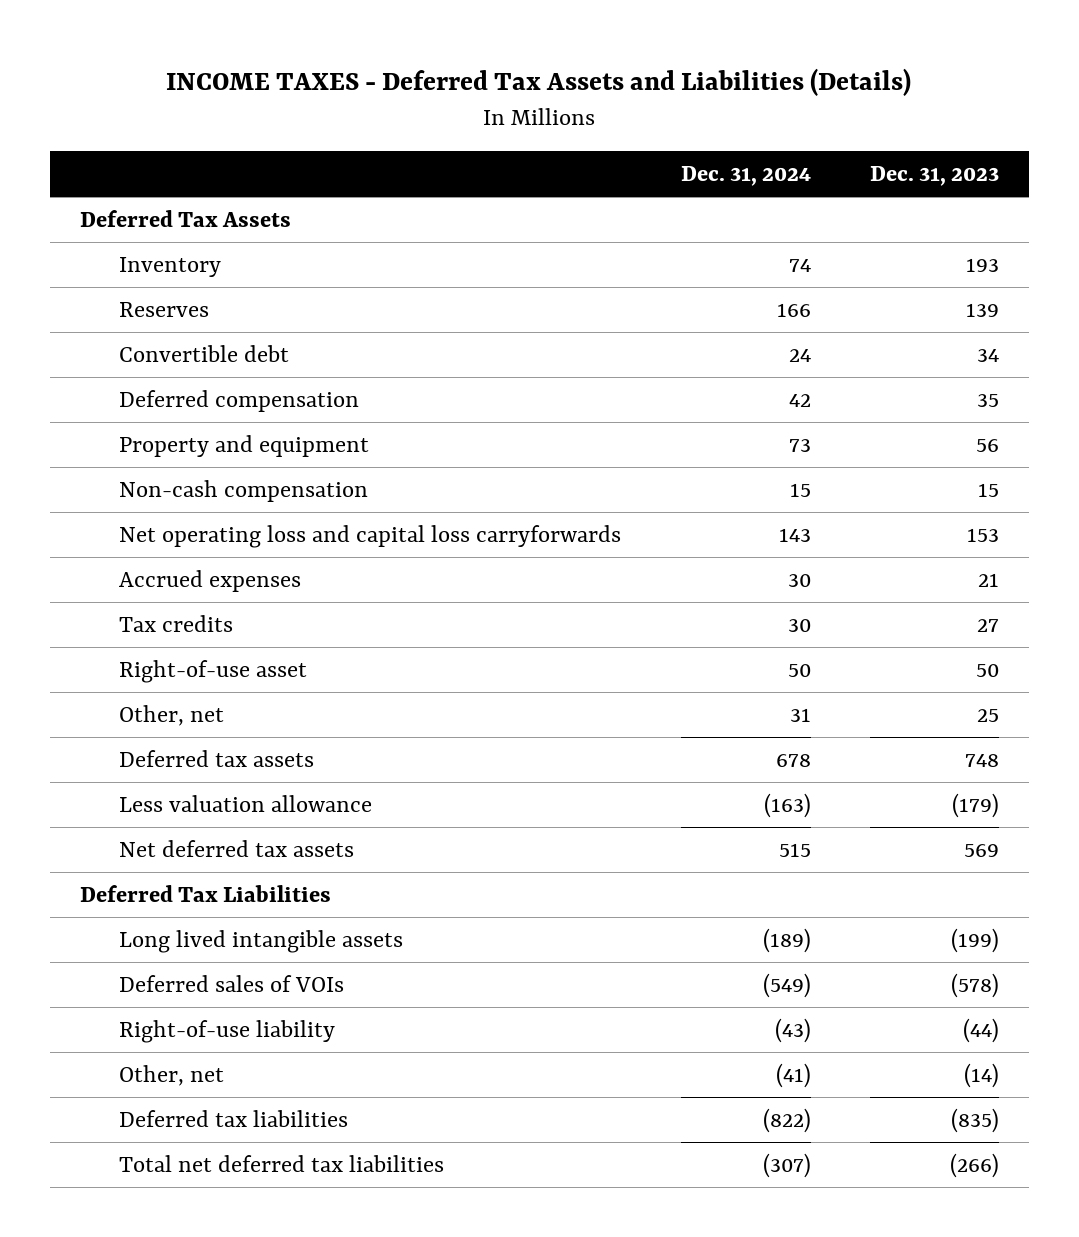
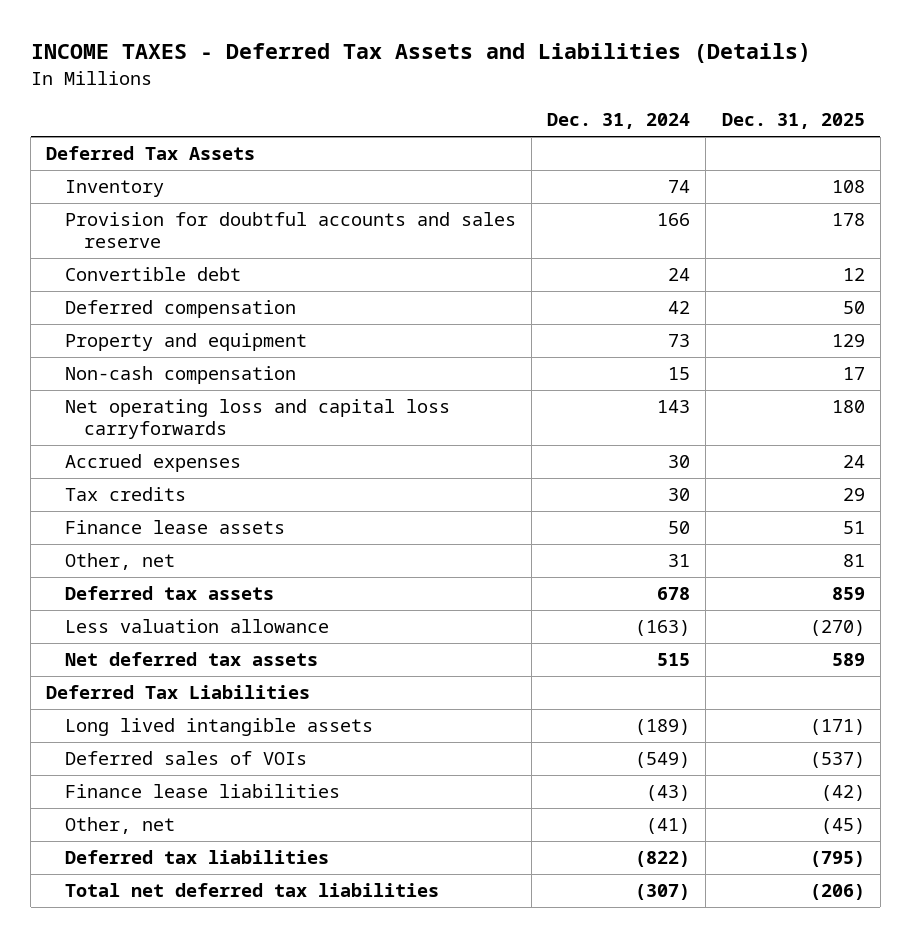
[869,165,999,186] Dec. 31, 2023 -> none
none -> [721,113,865,130] Dec. 31, 2025
[119,301,210,317] Reserves -> [65,212,517,248] Provision for doubtful accounts and sales reserve
[119,659,308,683] Right-of-use asset -> [65,520,286,535] Finance lease assets
[119,1019,336,1043] Right-of-use liability -> none
none -> [65,784,341,799] Finance lease liabilities

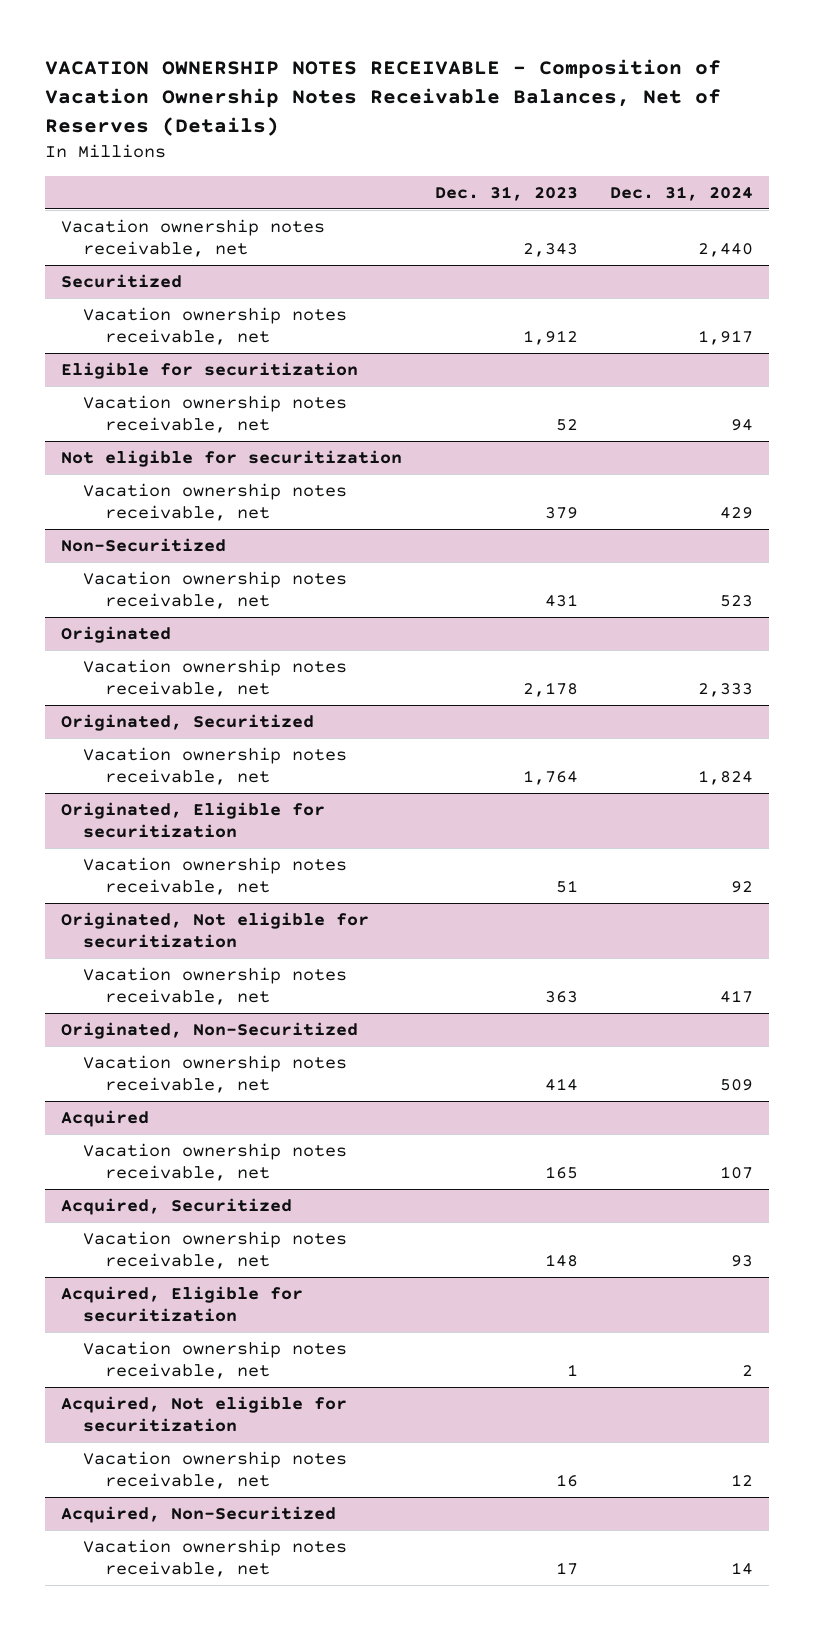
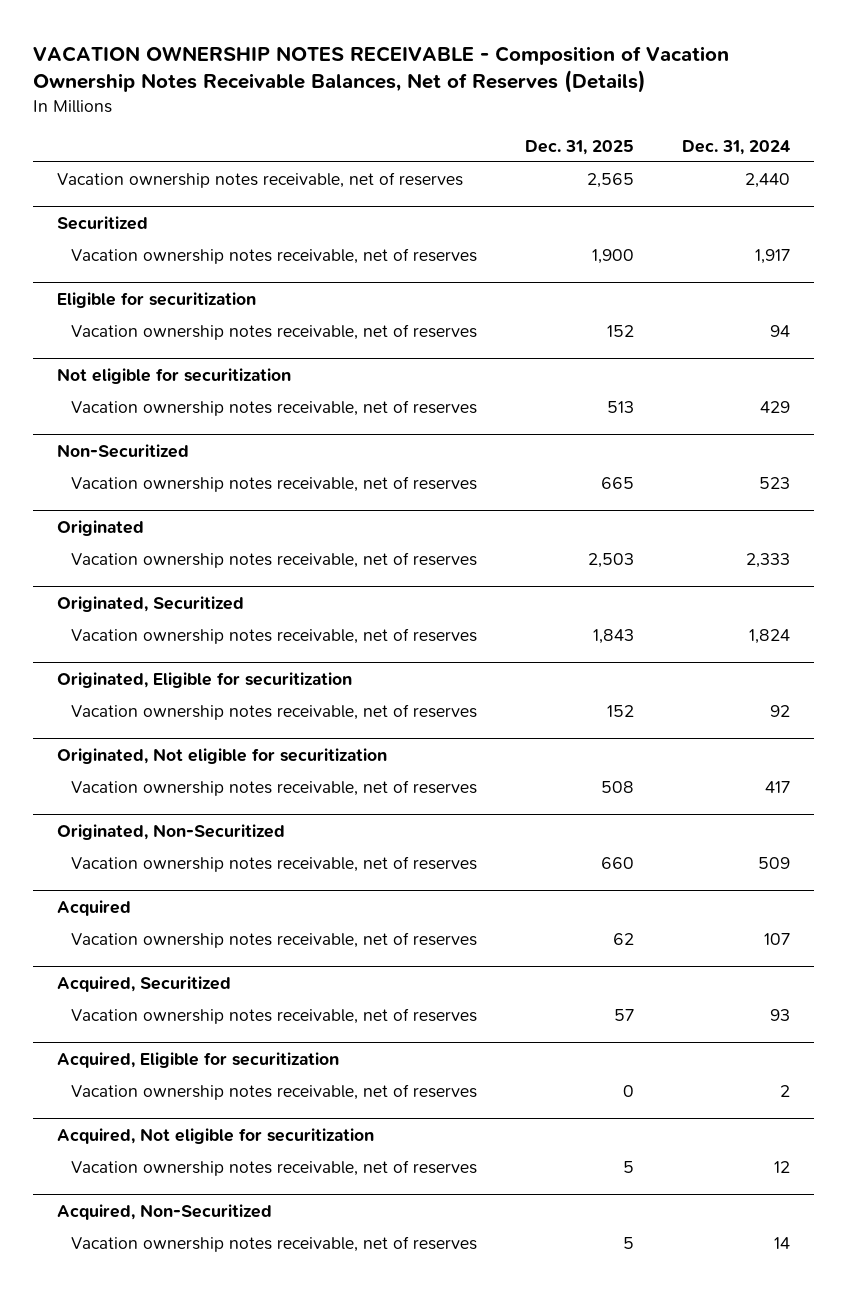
[434,185,578,201] Dec. 31, 2023 -> none
none -> [524,139,634,155] Dec. 31, 2025
[61,219,326,258] Vacation ownership notes receivable, net -> [57,172,464,189] Vacation ownership notes receivable, net of reserves
[82,307,347,346] Vacation ownership notes receivable, net -> [70,248,477,265] Vacation ownership notes receivable, net of reserves
[82,395,347,434] Vacation ownership notes receivable, net -> [70,324,477,341] Vacation ownership notes receivable, net of reserves
[82,483,347,522] Vacation ownership notes receivable, net -> [70,400,477,417] Vacation ownership notes receivable, net of reserves
[82,571,347,610] Vacation ownership notes receivable, net -> [70,476,477,493] Vacation ownership notes receivable, net of reserves
[82,659,347,698] Vacation ownership notes receivable, net -> [70,552,477,569] Vacation ownership notes receivable, net of reserves
[82,747,347,786] Vacation ownership notes receivable, net -> [70,628,477,645] Vacation ownership notes receivable, net of reserves
[82,857,347,896] Vacation ownership notes receivable, net -> [70,704,477,721] Vacation ownership notes receivable, net of reserves
[82,967,347,1006] Vacation ownership notes receivable, net -> [70,780,477,797] Vacation ownership notes receivable, net of reserves
[82,1055,347,1094] Vacation ownership notes receivable, net -> [70,856,477,873] Vacation ownership notes receivable, net of reserves
[82,1143,347,1182] Vacation ownership notes receivable, net -> [70,932,477,949] Vacation ownership notes receivable, net of reserves
[82,1231,347,1270] Vacation ownership notes receivable, net -> [70,1008,477,1025] Vacation ownership notes receivable, net of reserves
[82,1341,347,1380] Vacation ownership notes receivable, net -> [70,1084,477,1101] Vacation ownership notes receivable, net of reserves
[82,1451,347,1490] Vacation ownership notes receivable, net -> [70,1160,477,1177] Vacation ownership notes receivable, net of reserves
[82,1539,347,1578] Vacation ownership notes receivable, net -> [70,1236,477,1253] Vacation ownership notes receivable, net of reserves

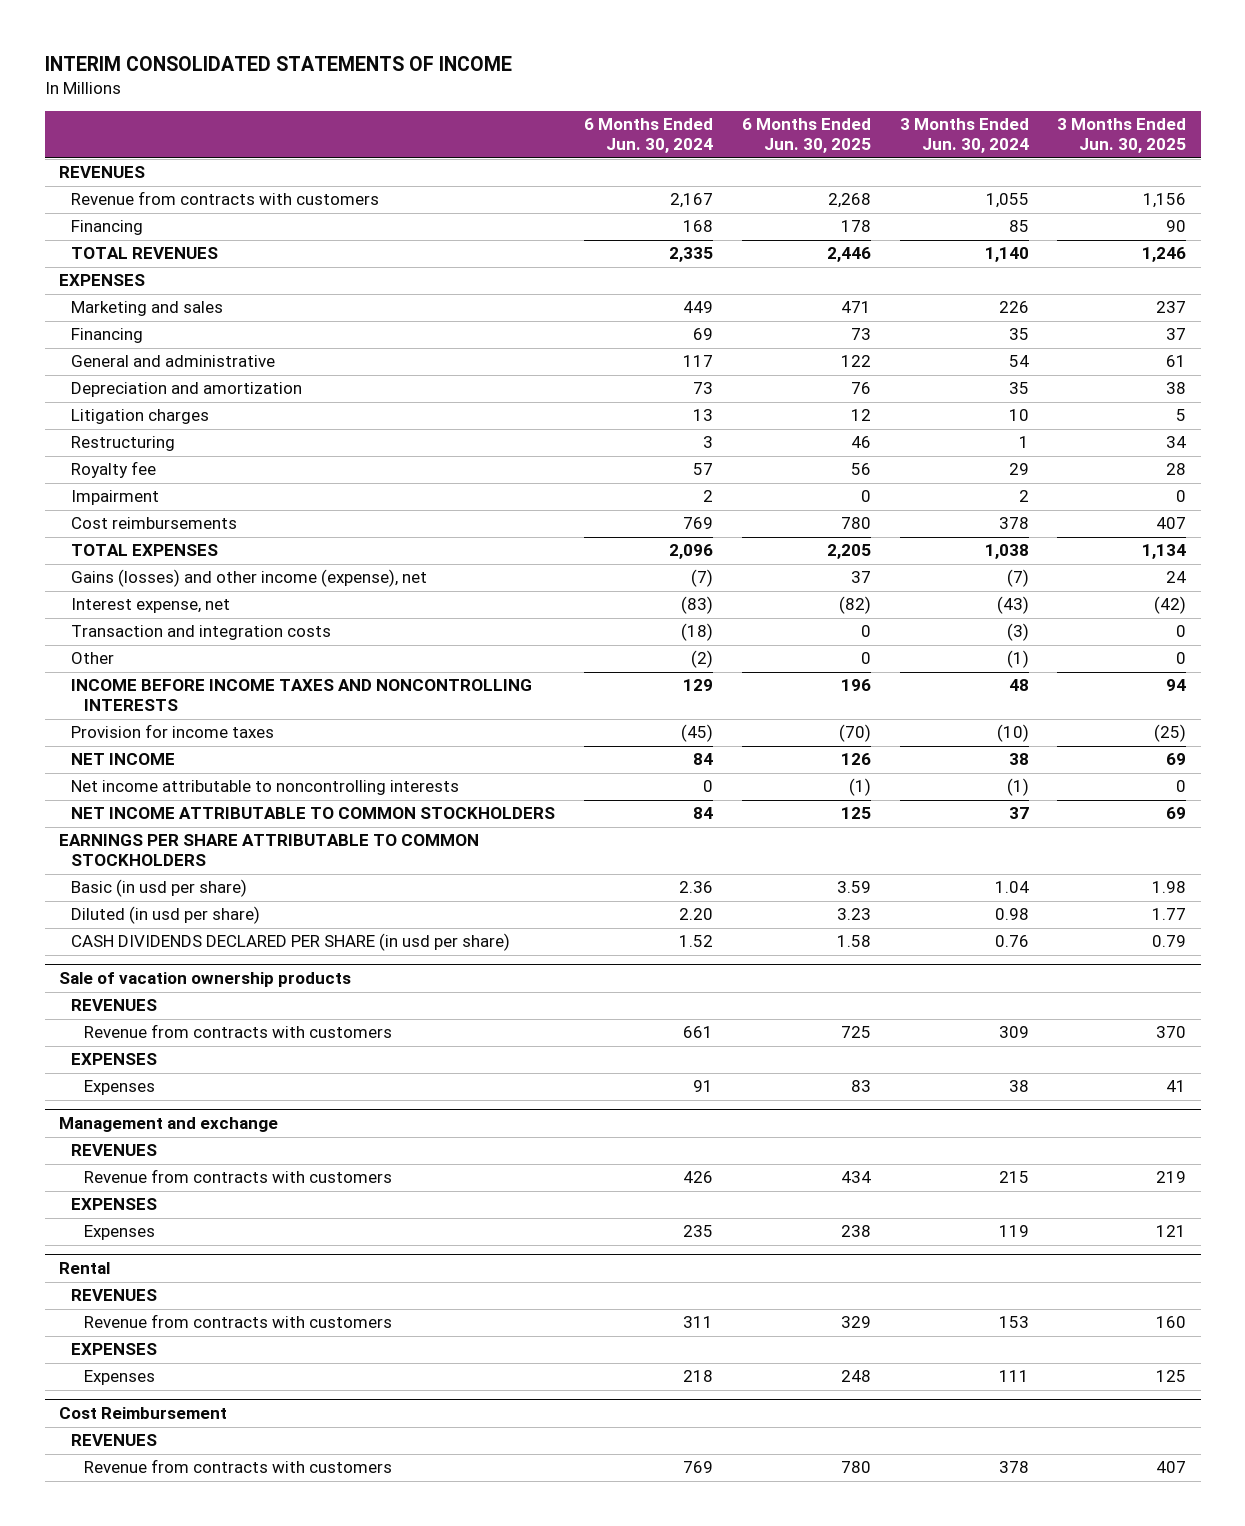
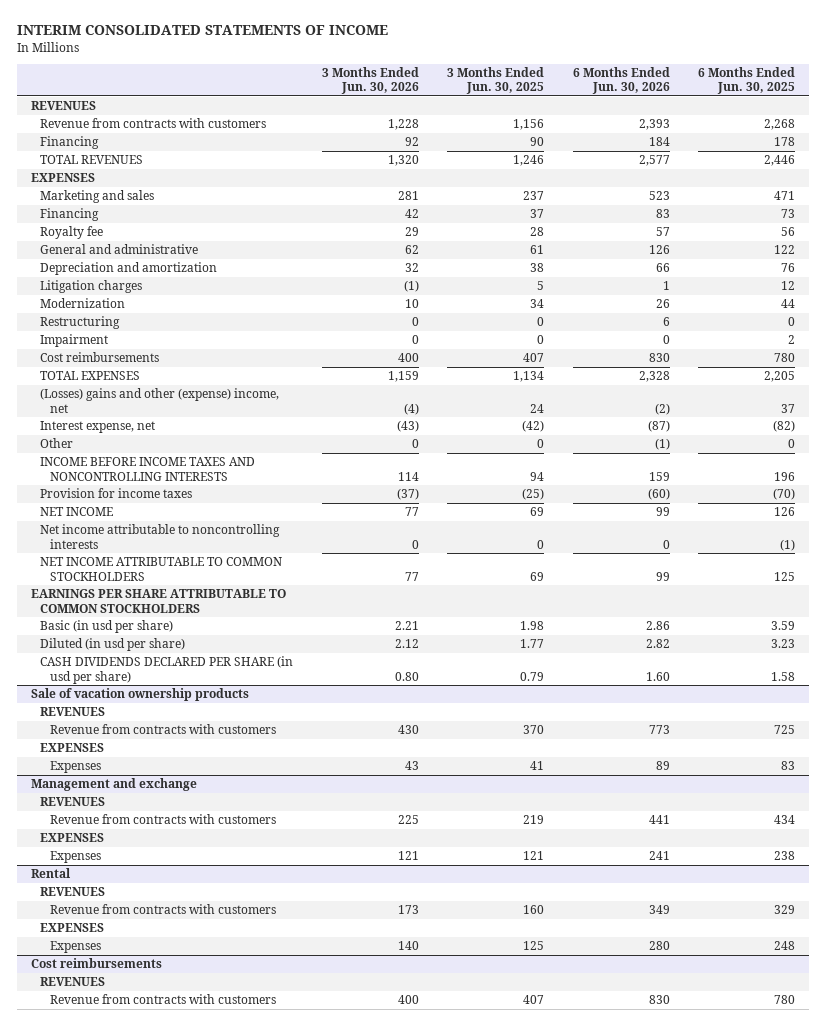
[584,118,714,154] 6 Months Ended Jun. 30, 2024 -> none
[899,118,1029,154] 3 Months Ended Jun. 30, 2024 -> none
none -> [321,66,419,95] 3 Months Ended Jun. 30, 2026
none -> [572,66,670,95] 6 Months Ended Jun. 30, 2026
[71,461,157,479] Royalty fee -> [40,226,104,240] Royalty fee
none -> [40,298,126,309] Modernization
[850,436,871,449] 46 -> [787,317,795,327] 0
[1166,436,1187,449] 34 -> [537,317,545,327] 0
[860,490,871,503] 0 -> [787,335,795,345] 2
[71,569,428,588] Gains (losses) and other income (expense), net -> [40,388,280,413] (Losses) gains and other (expense) income, net
[71,625,332,641] Transaction and integration costs -> none
[59,1407,228,1420] Cost Reimbursement -> [30,958,162,969] Cost reimbursements

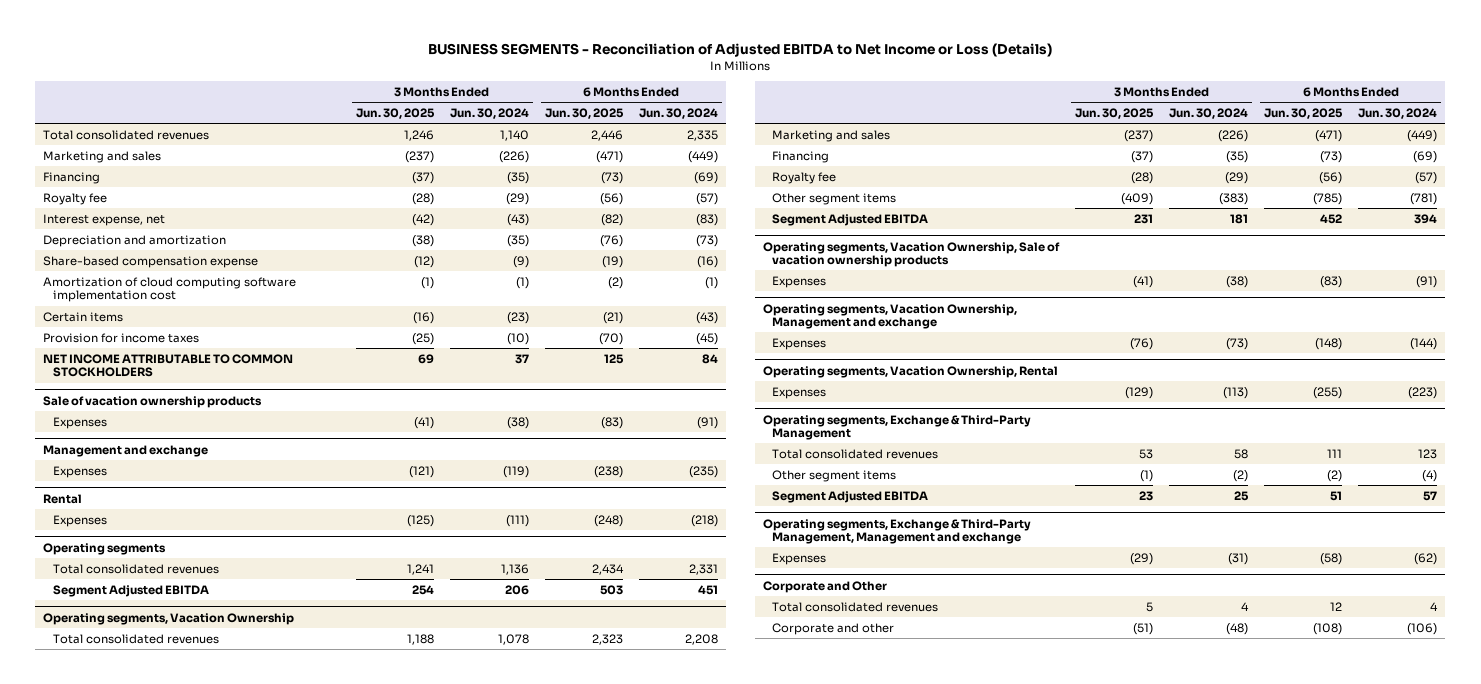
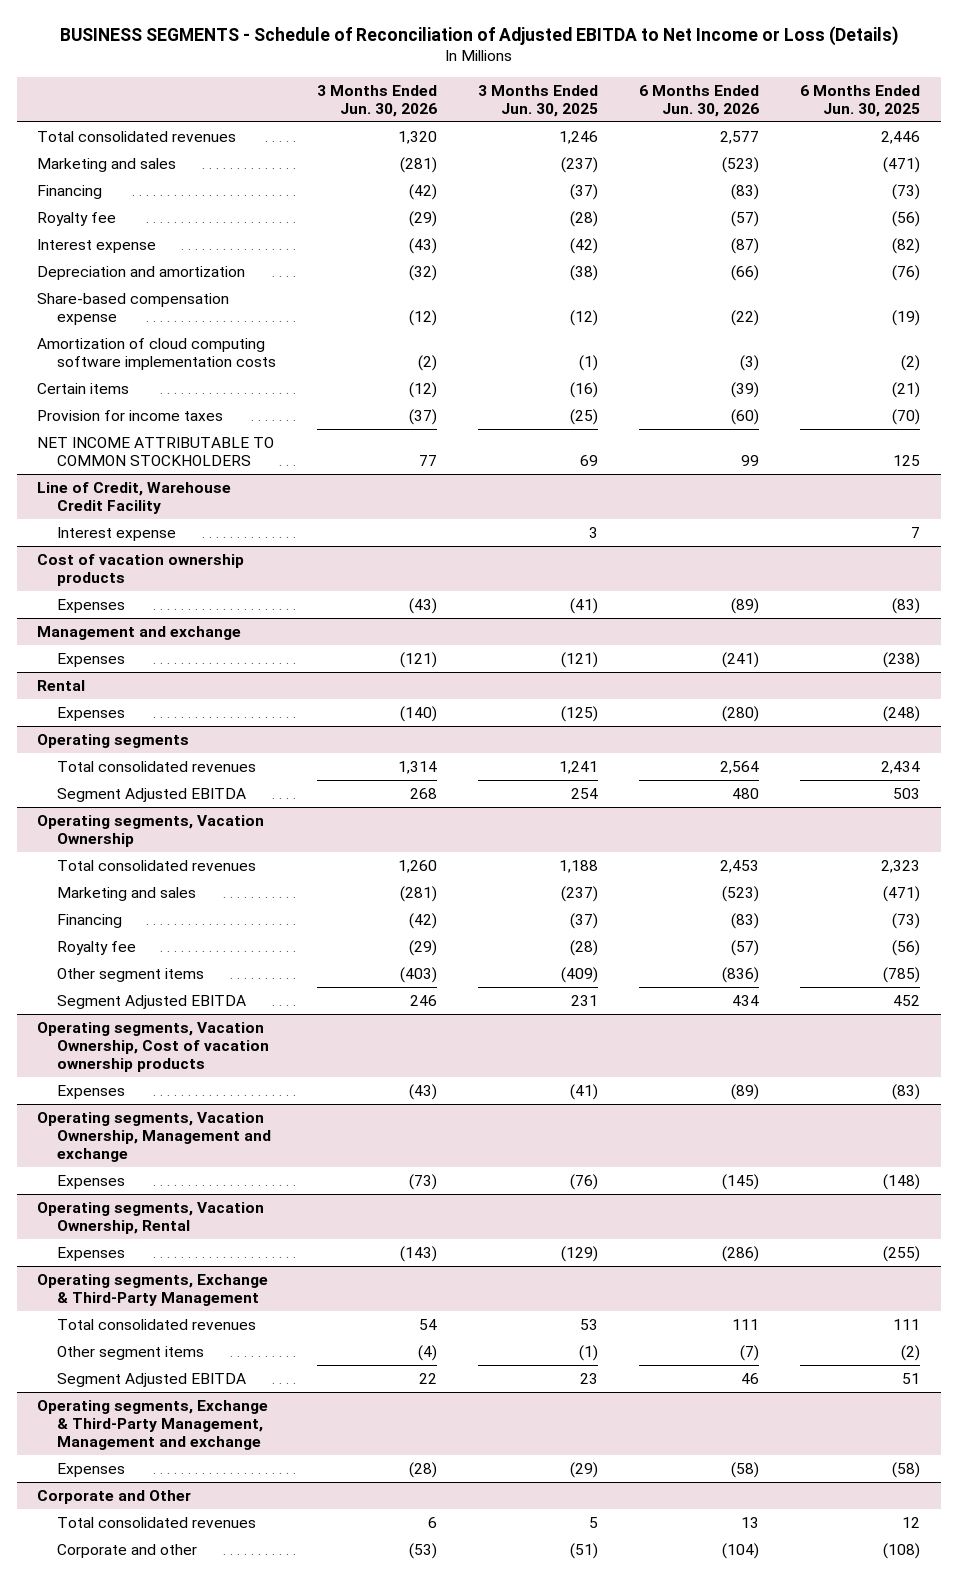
[428,42,1053,57] BUSINESS SEGMENTS - Reconciliation of Adjusted EBITDA to Net Income or Loss (Details) -> [59,25,898,46] BUSINESS SEGMENTS - Schedule of Reconciliation of Adjusted EBITDA to Net Income or Loss (Details)
[449,108,529,120] Jun. 30, 2024 -> none
[638,108,718,120] Jun. 30, 2024 -> none
none -> [316,84,437,117] 3 Months Ended Jun. 30, 2026
none -> [638,84,759,117] 6 Months Ended Jun. 30, 2026
[43,213,166,226] Interest expense, net -> [37,238,157,253] Interest expense
[43,276,297,303] Amortization of cloud computing software implementation cost -> [37,337,276,370] Amortization of cloud computing software implementation costs
none -> [37,481,232,514] Line of Credit, Warehouse Credit Facility
none -> [56,526,176,541] Interest expense
[43,395,263,408] Sale of vacation ownership products -> [37,553,245,586] Cost of vacation ownership products
[763,241,1061,268] Operating segments, Vacation Ownership, Sale of vacation ownership products -> [37,1021,269,1073] Operating segments, Vacation Ownership, Cost of vacation ownership products

